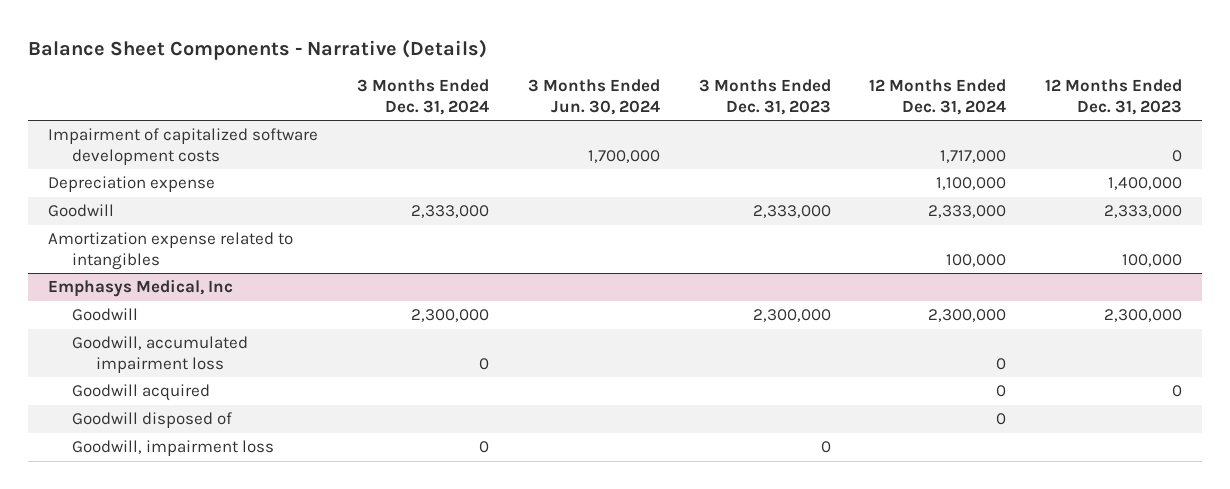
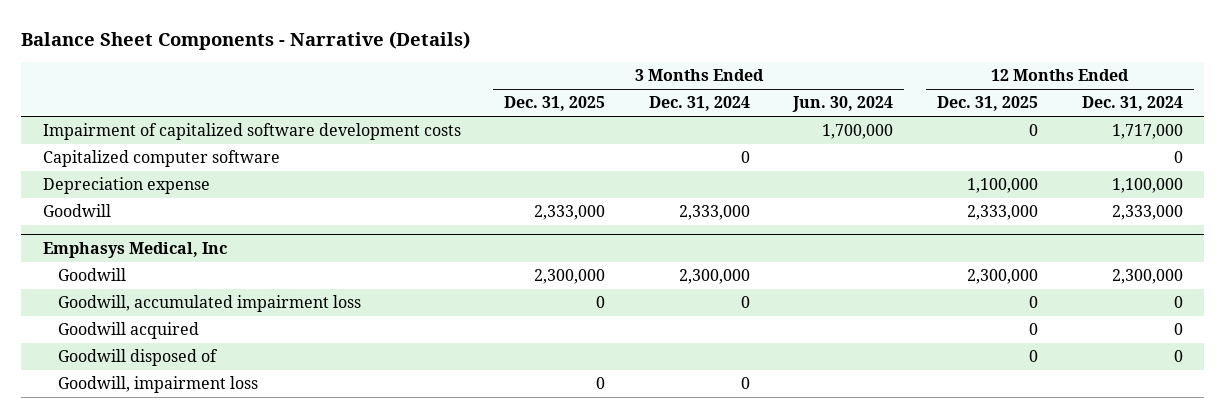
[698,79,831,116] 3 Months Ended Dec. 31, 2023 -> none
[1045,79,1183,116] 12 Months Ended Dec. 31, 2023 -> none
none -> [504,96,606,112] Dec. 31, 2025
none -> [937,96,1039,112] Dec. 31, 2025
none -> [42,150,280,168] Capitalized computer software
[47,232,293,270] Amortization expense related to intangibles -> none

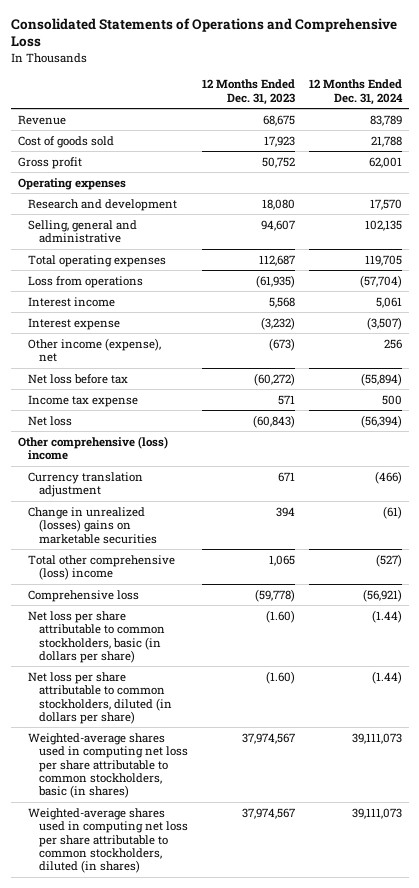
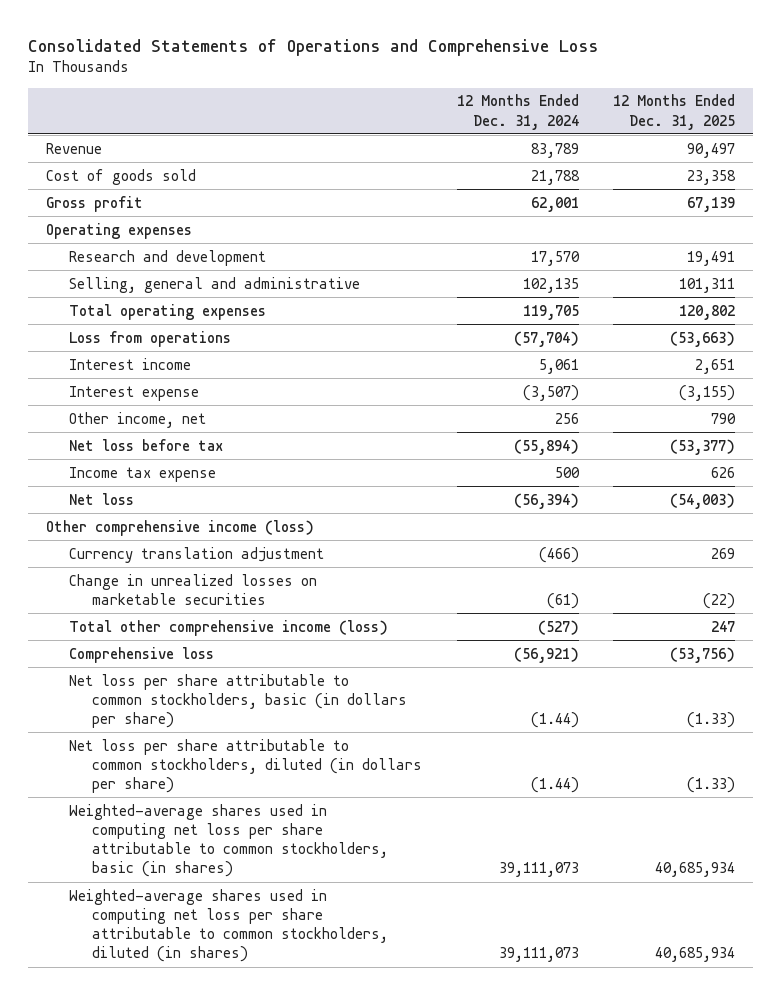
[201,79,295,105] 12 Months Ended Dec. 31, 2023 -> none
none -> [613,94,736,130] 12 Months Ended Dec. 31, 2025
[28,337,162,363] Other income (expense), net -> [68,411,206,428] Other income, net
[17,435,168,461] Other comprehensive (loss) income -> [45,519,314,536] Other comprehensive income (loss)
[28,506,158,544] Change in unrealized (losses) gains on marketable securities -> [68,573,317,605] Change in unrealized losses on marketable securities
[28,554,176,581] Total other comprehensive (loss) income -> [68,619,388,636] Total other comprehensive income (loss)

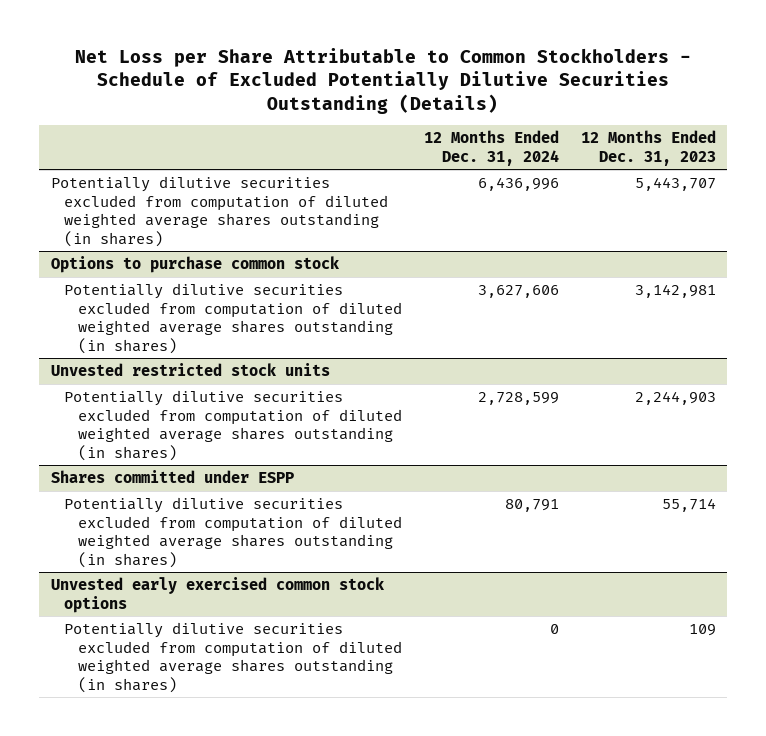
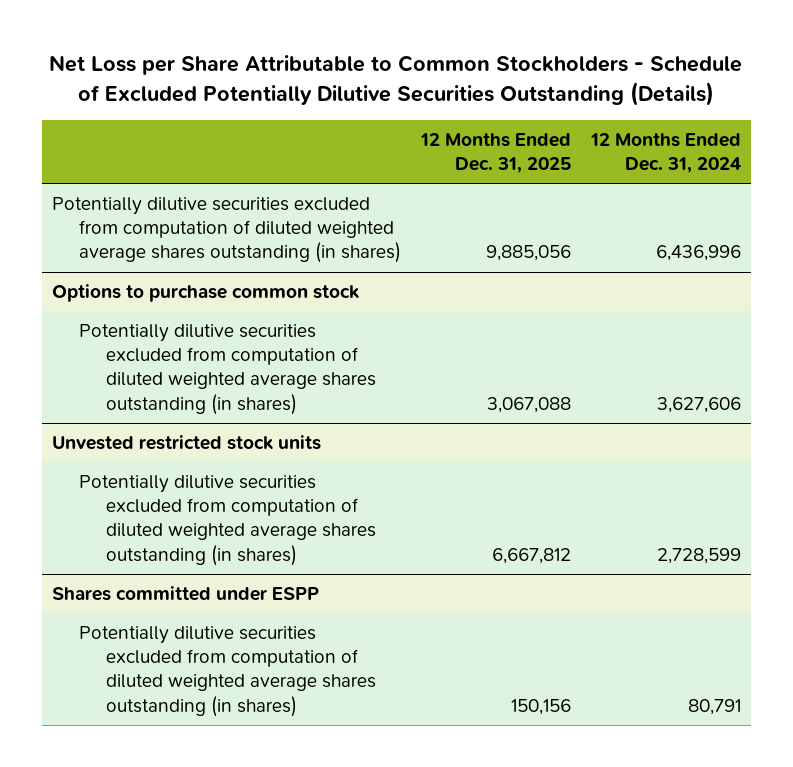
[580,130,716,166] 12 Months Ended Dec. 31, 2023 -> none
none -> [419,132,571,173] 12 Months Ended Dec. 31, 2025
[50,577,385,613] Unvested early exercised common stock options -> none
[64,622,402,693] Potentially dilutive securities excluded from computation of diluted weighted average shares outstanding (in shares) -> none

